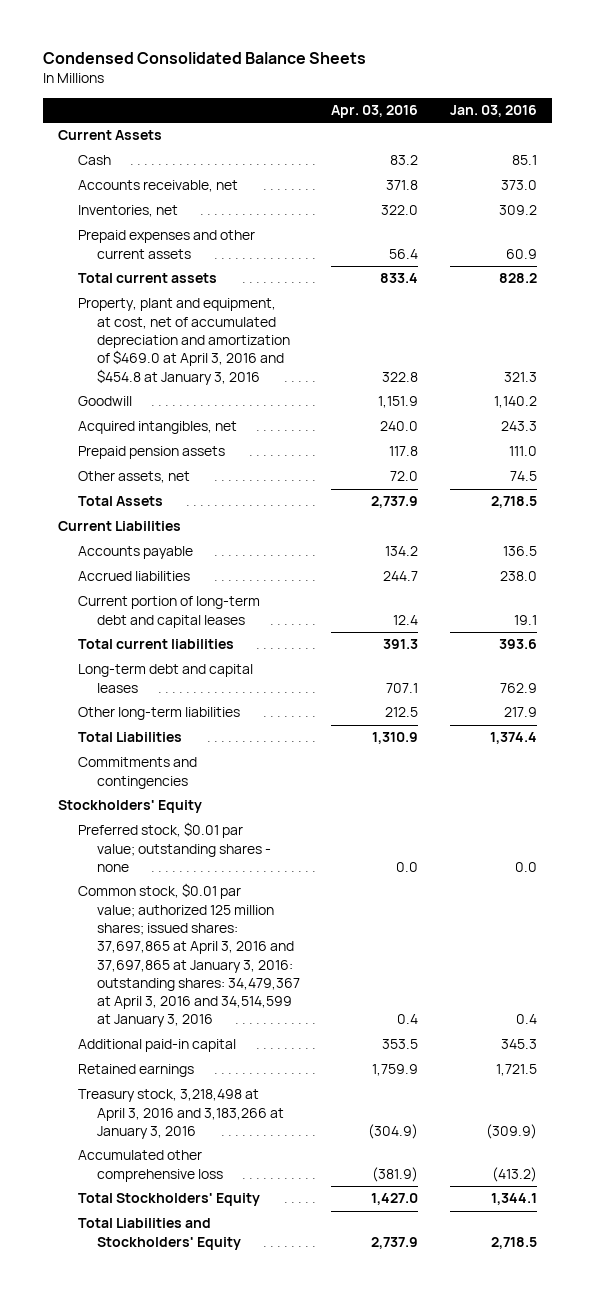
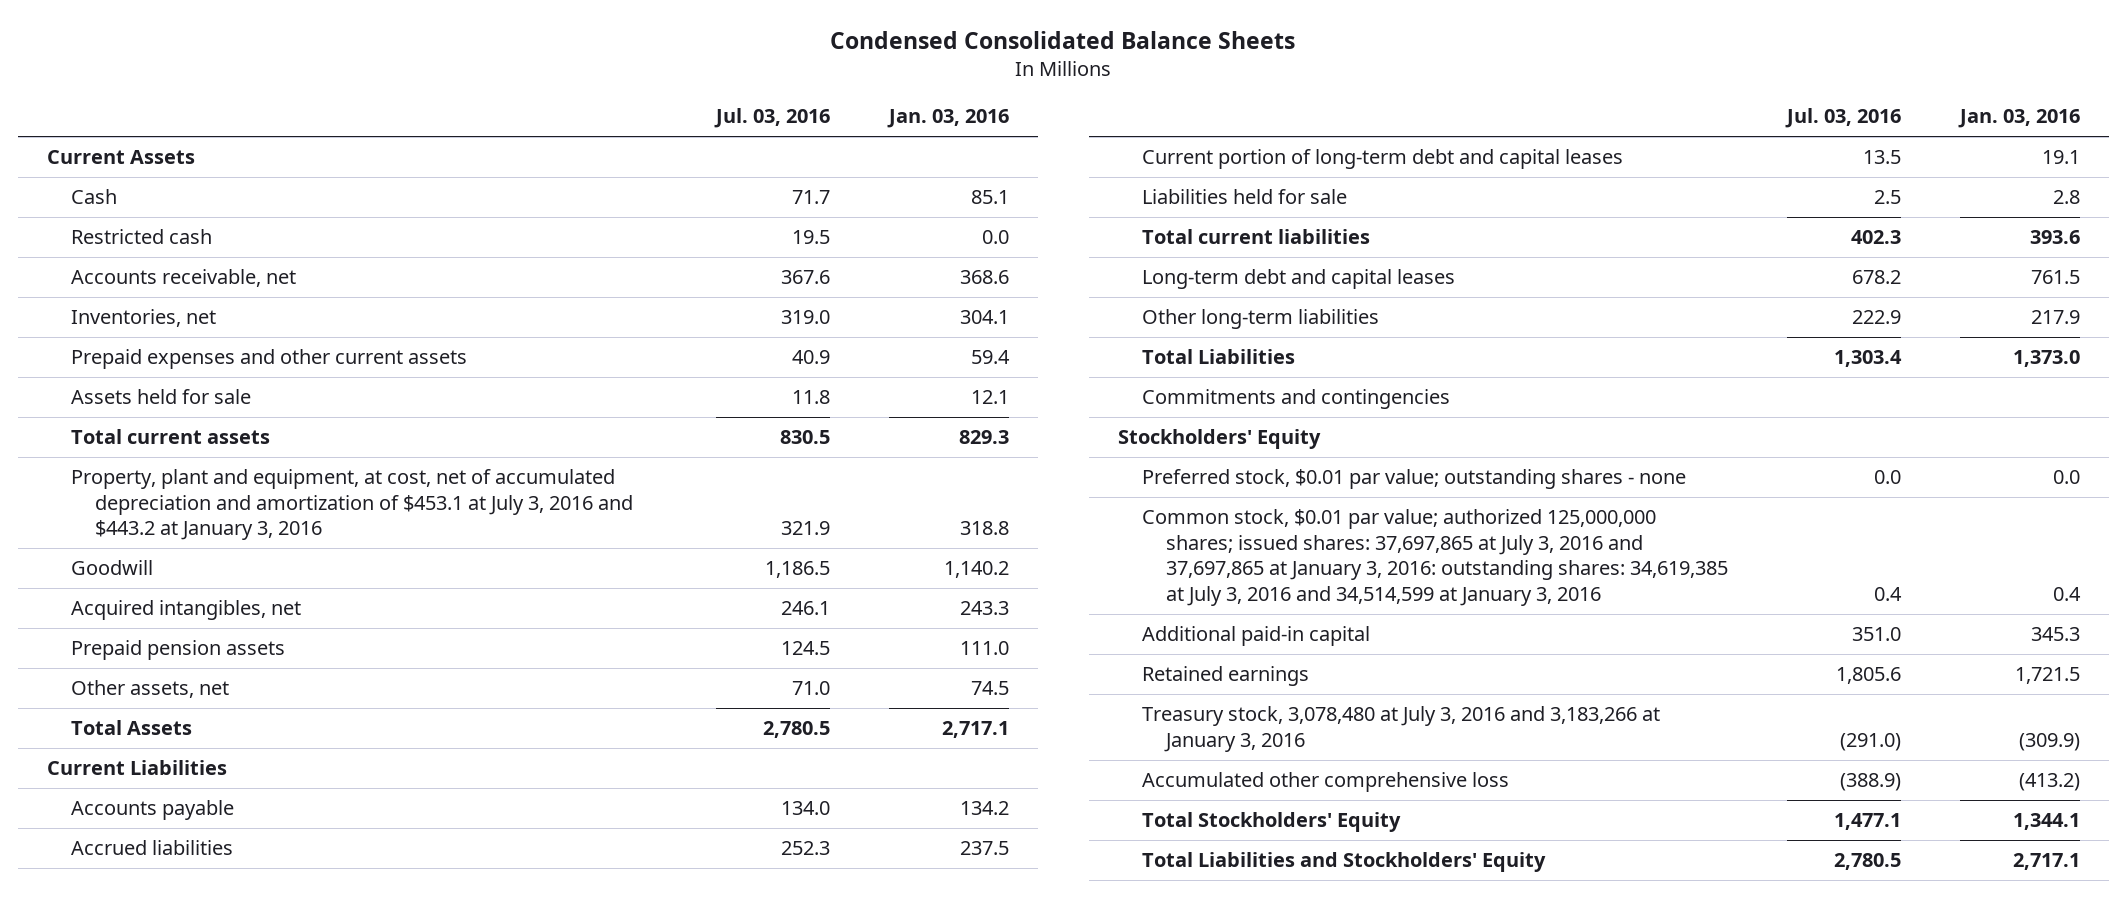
[331,104,419,118] Apr. 03, 2016 -> none
none -> [713,108,830,129] Jul. 03, 2016
none -> [71,229,213,245] Restricted cash
[500,180,537,191] 373.0 -> [959,270,1009,285] 368.6
[498,205,537,216] 309.2 -> [959,310,1009,325] 304.1
[505,248,537,259] 60.9 -> [970,350,1010,365] 59.4
none -> [71,389,252,405] Assets held for sale
[498,273,537,284] 828.2 -> [958,430,1009,445] 829.3
[77,298,291,385] Property, plant and equipment, at cost, net of accumulated depreciation and amortization of $469.0 at April 3, 2016 and $454.8 at January 3, 2016 -> [71,469,634,541] Property, plant and equipment, at cost, net of accumulated depreciation and amortization of $453.1 at July 3, 2016 and $443.2 at January 3, 2016
[503,371,537,382] 321.3 -> [959,521,1009,536] 318.8
[490,496,537,509] 2,718.5 -> [941,721,1009,739] 2,717.1
[502,546,537,557] 136.5 -> [959,801,1009,816] 134.2
[499,571,537,582] 238.0 -> [959,841,1009,856] 237.5
none -> [1142,189,1348,205] Liabilities held for sale
[499,682,537,693] 762.9 -> [2030,270,2080,285] 761.5
[489,732,537,745] 1,374.4 -> [2012,350,2080,368] 1,373.0
[77,883,301,1028] Common stock, $0.01 par value; authorized 125 million shares; issued shares: 37,697,865 at April 3, 2016 and 37,697,865 at January 3, 2016: outstanding shares: 34,479,367 at April 3, 2016 and 34,514,599 at January 3, 2016 -> [1142,509,1729,607] Common stock, $0.01 par value; authorized 125,000,000 shares; issued shares: 37,697,865 at July 3, 2016 and 37,697,865 at January 3, 2016: outstanding shares: 34,619,385 at July 3, 2016 and 34,514,599 at January 3, 2016
[77,1089,285,1140] Treasury stock, 3,218,498 at April 3, 2016 and 3,183,266 at January 3, 2016 -> [1142,706,1661,752] Treasury stock, 3,078,480 at July 3, 2016 and 3,183,266 at January 3, 2016
[490,1236,537,1249] 2,718.5 -> [2012,853,2080,871] 2,717.1

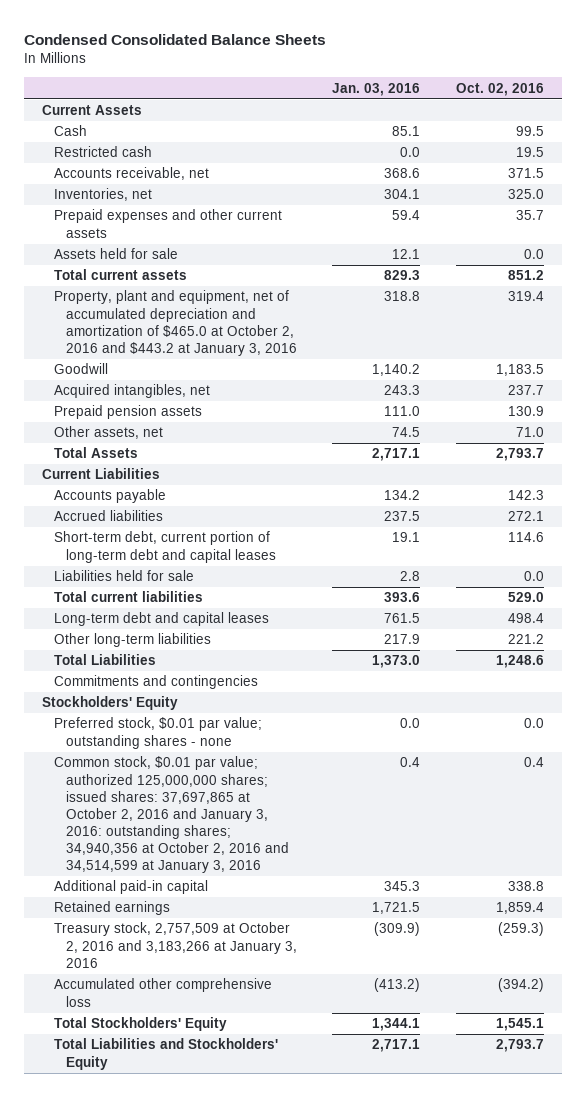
[713,108,830,129] Jul. 03, 2016 -> none
none -> [456,82,545,96] Oct. 02, 2016
[71,469,634,541] Property, plant and equipment, at cost, net of accumulated depreciation and amortization of $453.1 at July 3, 2016 and $443.2 at January 3, 2016 -> [53,290,297,356] Property, plant and equipment, net of accumulated depreciation and amortization of $465.0 at October 2, 2016 and $443.2 at January 3, 2016
[1142,149,1624,170] Current portion of long-term debt and capital leases -> [53,531,276,563] Short-term debt, current portion of long-term debt and capital leases
[1142,509,1729,607] Common stock, $0.01 par value; authorized 125,000,000 shares; issued shares: 37,697,865 at July 3, 2016 and 37,697,865 at January 3, 2016: outstanding shares: 34,619,385 at July 3, 2016 and 34,514,599 at January 3, 2016 -> [53,756,289,874] Common stock, $0.01 par value; authorized 125,000,000 shares; issued shares: 37,697,865 at October 2, 2016 and January 3, 2016: outstanding shares; 34,940,356 at October 2, 2016 and 34,514,599 at January 3, 2016
[1142,706,1661,752] Treasury stock, 3,078,480 at July 3, 2016 and 3,183,266 at January 3, 2016 -> [53,922,297,968] Treasury stock, 2,757,509 at October 2, 2016 and 3,183,266 at January 3, 2016

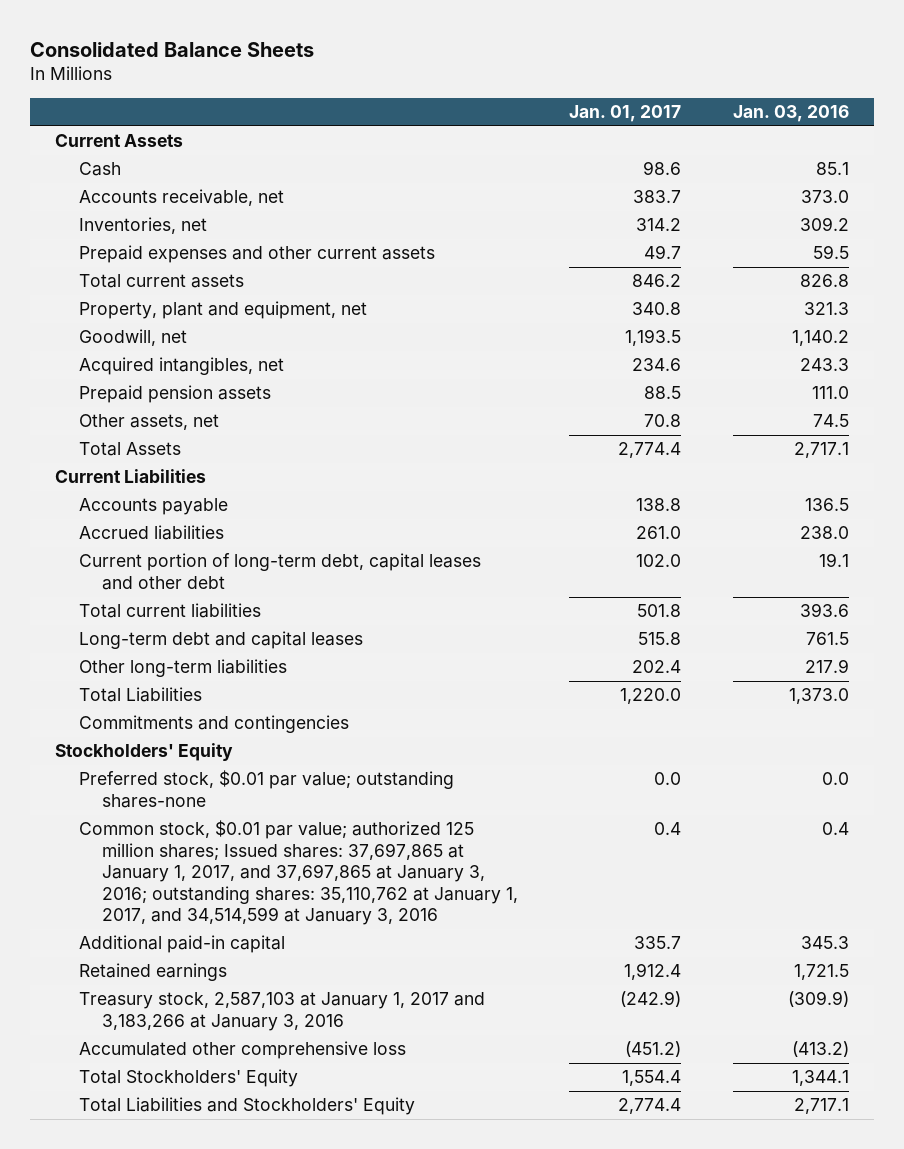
[23,34,326,46] Condensed Consolidated Balance Sheets -> [29,41,314,57] Consolidated Balance Sheets
[456,82,545,96] Oct. 02, 2016 -> none
none -> [569,105,682,123] Jan. 01, 2017
[53,146,152,158] Restricted cash -> none
[53,248,178,260] Assets held for sale -> none
[384,168,421,179] 368.6 -> [800,190,849,204] 373.0
[384,189,421,200] 304.1 -> [799,217,849,232] 309.2
[392,210,421,221] 59.4 -> [812,245,849,260] 59.5
[384,270,421,281] 829.3 -> [799,274,849,288] 826.8
[53,290,297,356] Property, plant and equipment, net of accumulated depreciation and amortization of $465.0 at October 2, 2016 and $443.2 at January 3, 2016 -> [78,301,367,320] Property, plant and equipment, net
[384,291,421,302] 318.8 -> [803,302,849,316] 321.3
[53,363,108,375] Goodwill -> [78,329,187,347] Goodwill, net
[53,570,194,582] Liabilities held for sale -> none
[384,490,421,501] 134.2 -> [804,498,849,512] 136.5
[384,511,421,522] 237.5 -> [799,526,849,540] 238.0
[53,531,276,563] Short-term debt, current portion of long-term debt and capital leases -> [78,553,481,590] Current portion of long-term debt, capital leases and other debt
[53,717,262,749] Preferred stock, $0.01 par value; outstanding shares - none -> [78,770,454,808] Preferred stock, $0.01 par value; outstanding shares-none
[53,756,289,874] Common stock, $0.01 par value; authorized 125,000,000 shares; issued shares: 37,697,865 at October 2, 2016 and January 3, 2016: outstanding shares; 34,940,356 at October 2, 2016 and 34,514,599 at January 3, 2016 -> [78,820,518,925] Common stock, $0.01 par value; authorized 125 million shares; Issued shares: 37,697,865 at January 1, 2017, and 37,697,865 at January 3, 2016; outstanding shares: 35,110,762 at January 1, 2017, and 34,514,599 at January 3, 2016
[53,922,297,968] Treasury stock, 2,757,509 at October 2, 2016 and 3,183,266 at January 3, 2016 -> [78,992,485,1031] Treasury stock, 2,587,103 at January 1, 2017 and 3,183,266 at January 3, 2016

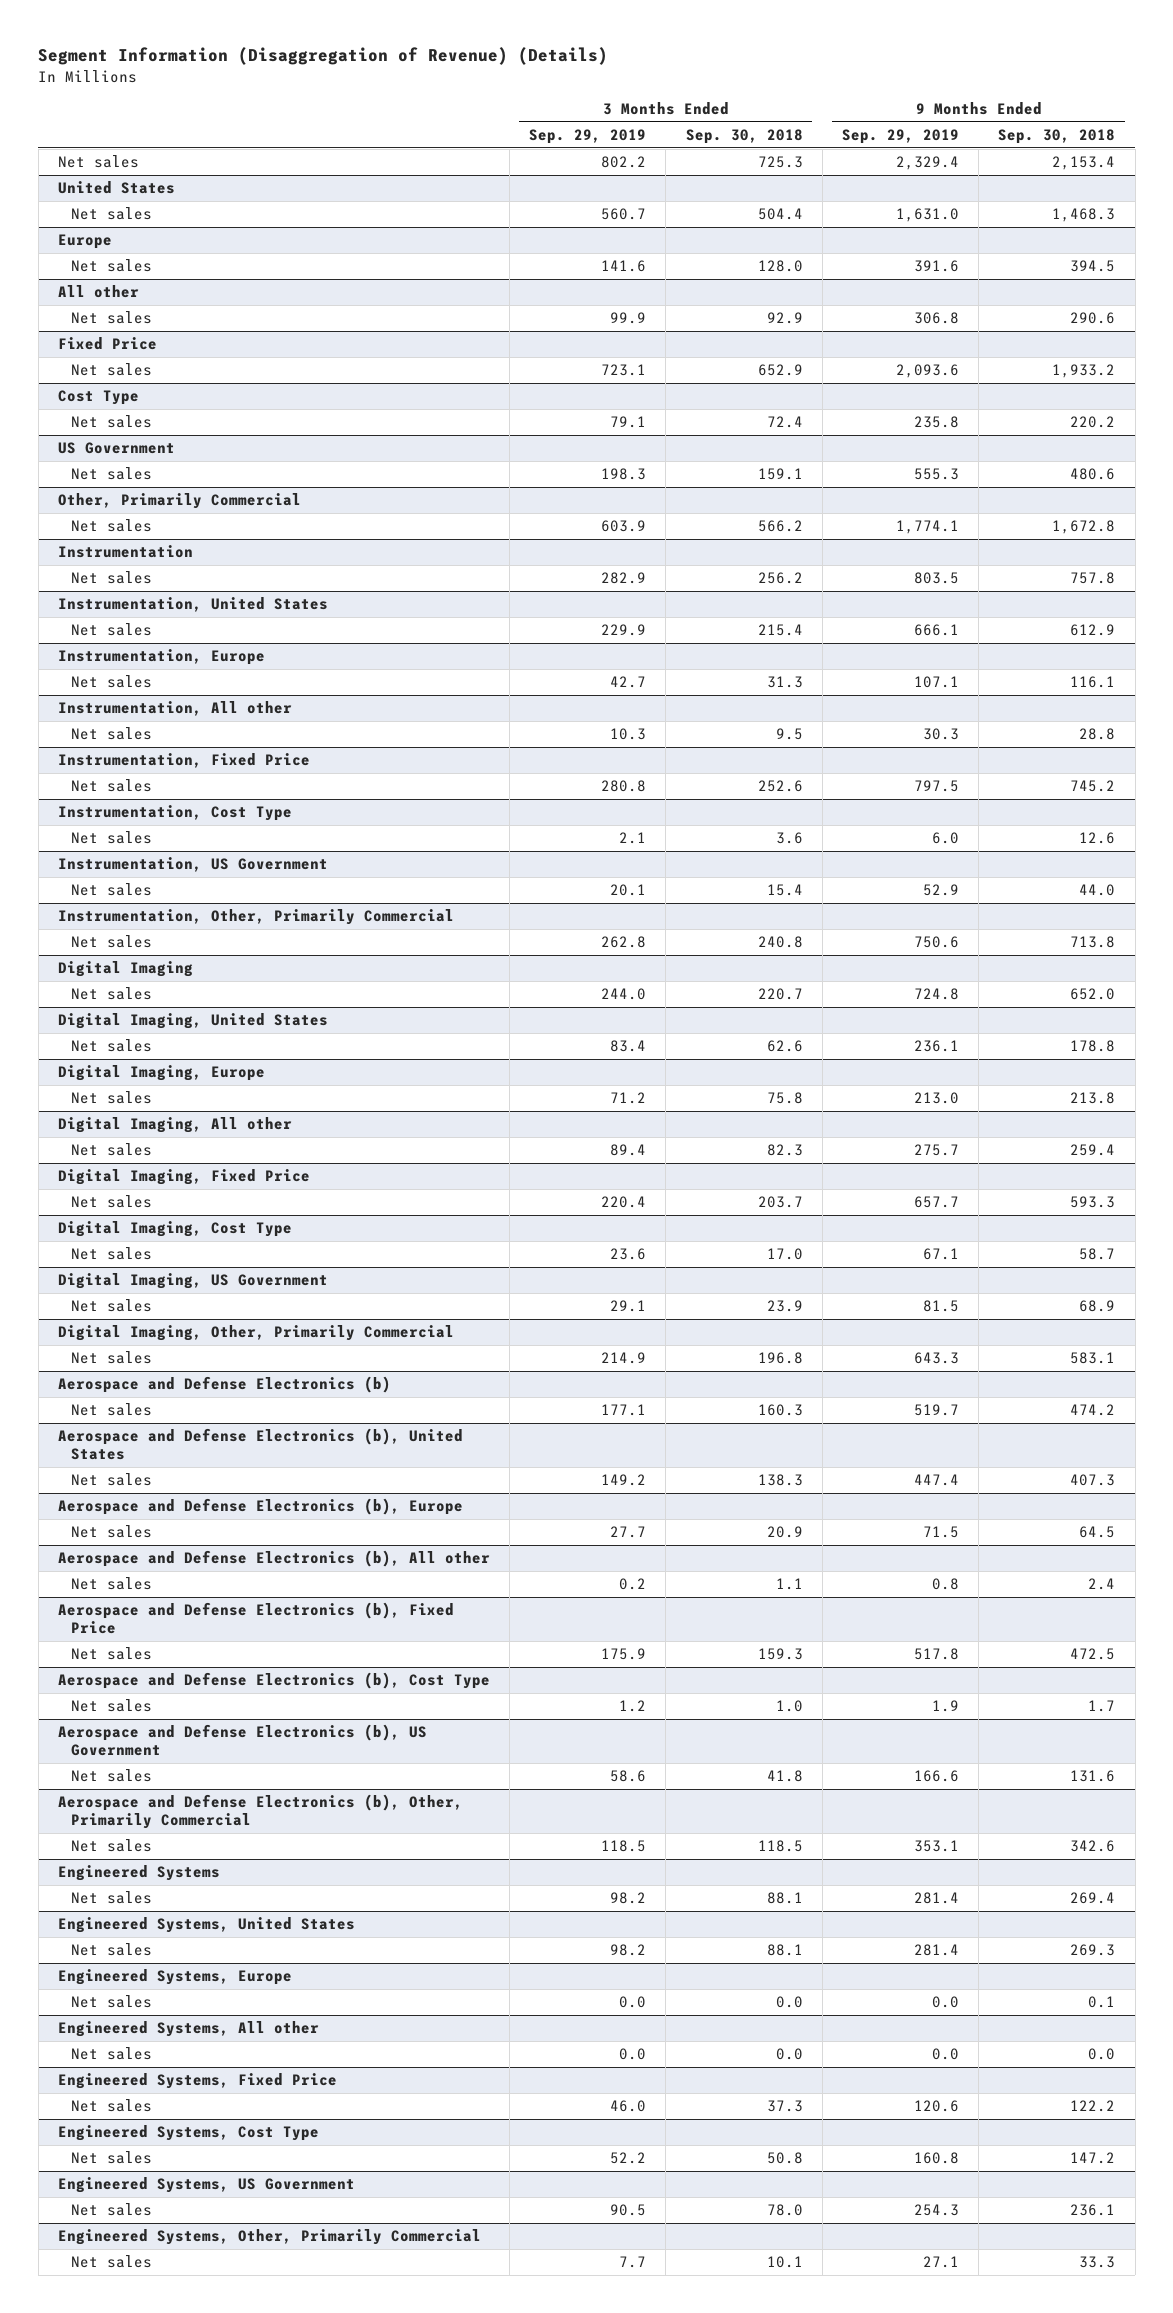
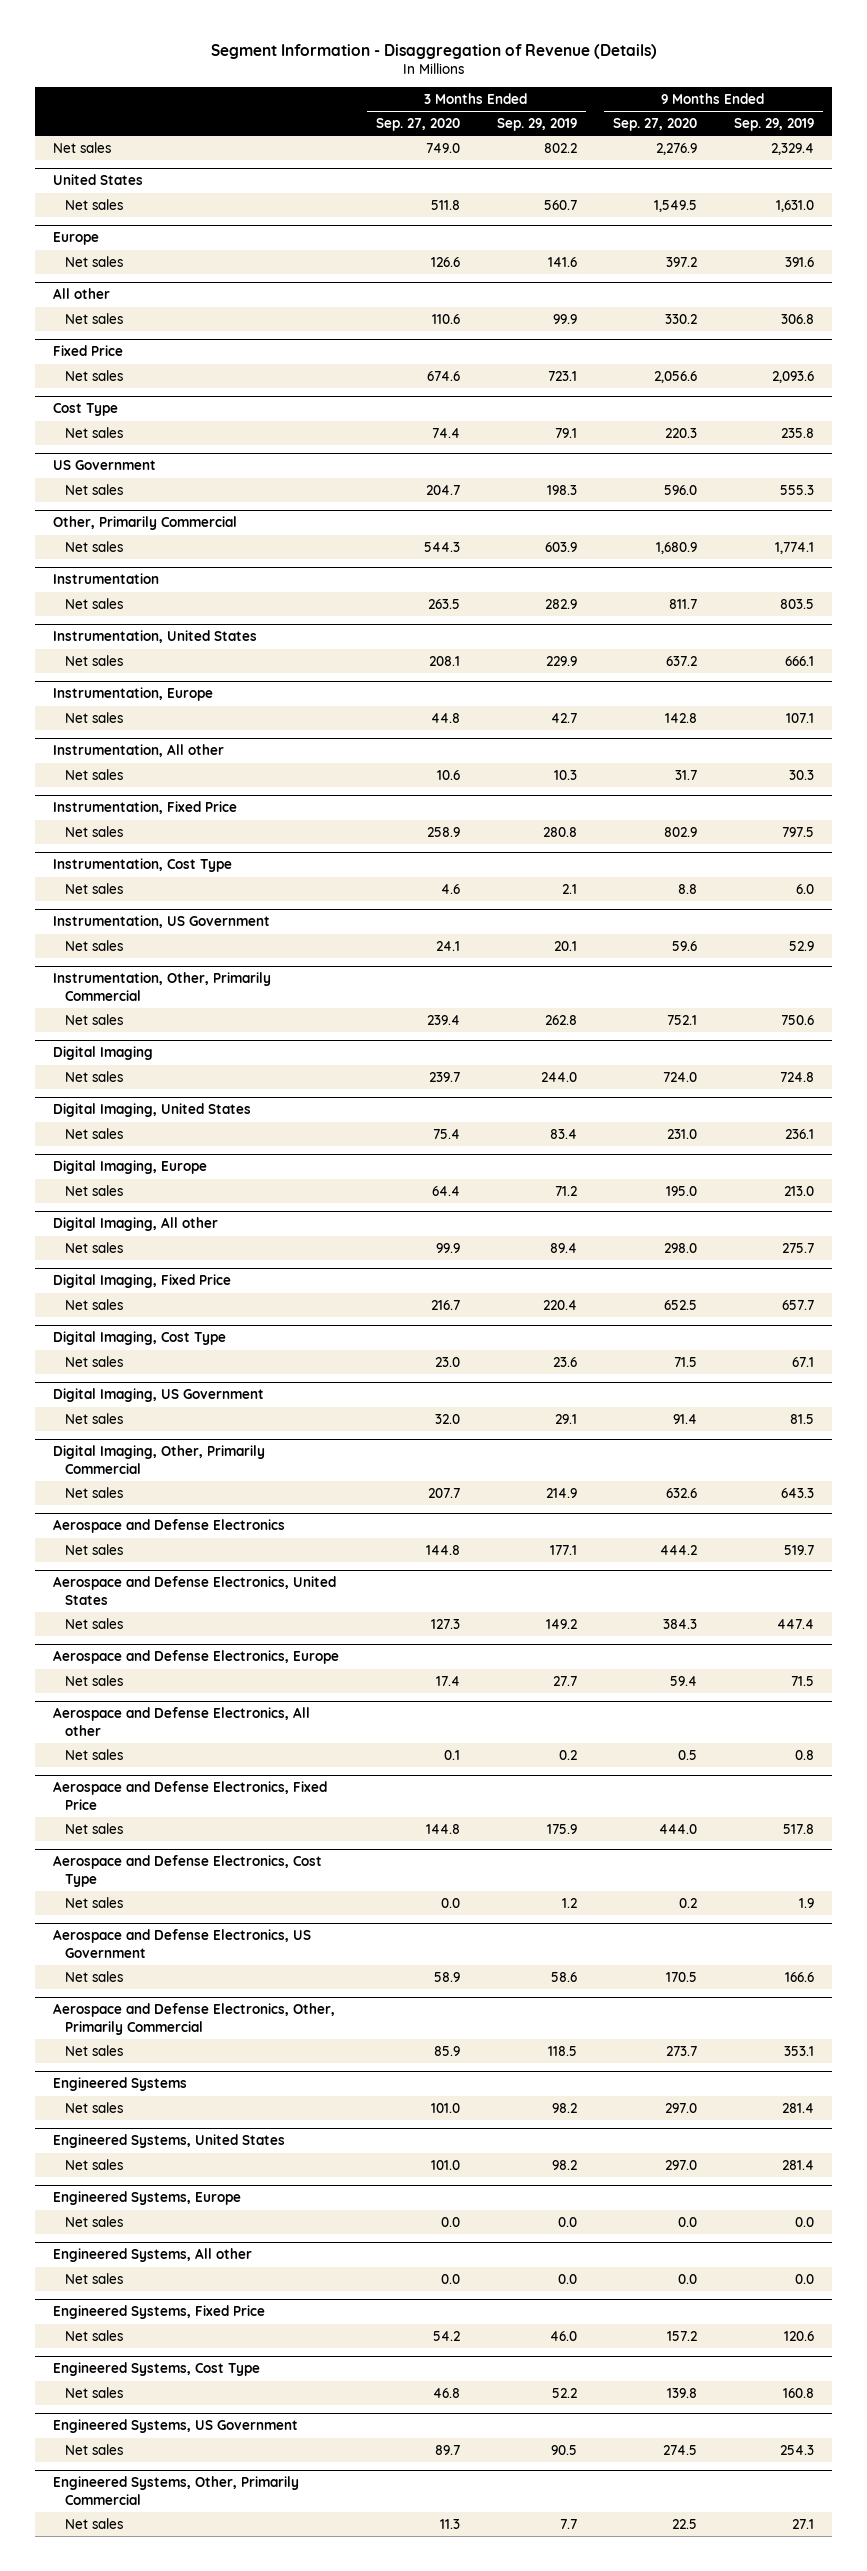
[38,47,609,66] Segment Information (Disaggregation of Revenue) (Details) -> [210,43,657,59] Segment Information - Disaggregation of Revenue (Details)
[685,128,803,144] Sep. 30, 2018 -> none
[998,128,1116,144] Sep. 30, 2018 -> none
none -> [376,118,461,132] Sep. 27, 2020
none -> [613,118,698,132] Sep. 27, 2020
[57,1375,391,1393] Aerospace and Defense Electronics (b) -> [53,1519,286,1534] Aerospace and Defense Electronics
[57,1427,463,1461] Aerospace and Defense Electronics (b), United States -> [53,1576,337,1605] Aerospace and Defense Electronics, United States
[57,1497,463,1515] Aerospace and Defense Electronics (b), Europe -> [53,1650,340,1665] Aerospace and Defense Electronics, Europe
[57,1549,490,1567] Aerospace and Defense Electronics (b), All other -> [53,1707,311,1736] Aerospace and Defense Electronics, All other
[57,1601,454,1635] Aerospace and Defense Electronics (b), Fixed Price -> [53,1781,328,1810] Aerospace and Defense Electronics, Fixed Price
[57,1671,490,1689] Aerospace and Defense Electronics (b), Cost Type -> [53,1855,323,1887] Aerospace and Defense Electronics, Cost Type
[57,1723,427,1757] Aerospace and Defense Electronics (b), US Government -> [53,1929,312,1958] Aerospace and Defense Electronics, US Government
[57,1793,463,1830] Aerospace and Defense Electronics (b), Other, Primarily Commercial -> [53,2003,336,2035] Aerospace and Defense Electronics, Other, Primarily Commercial

